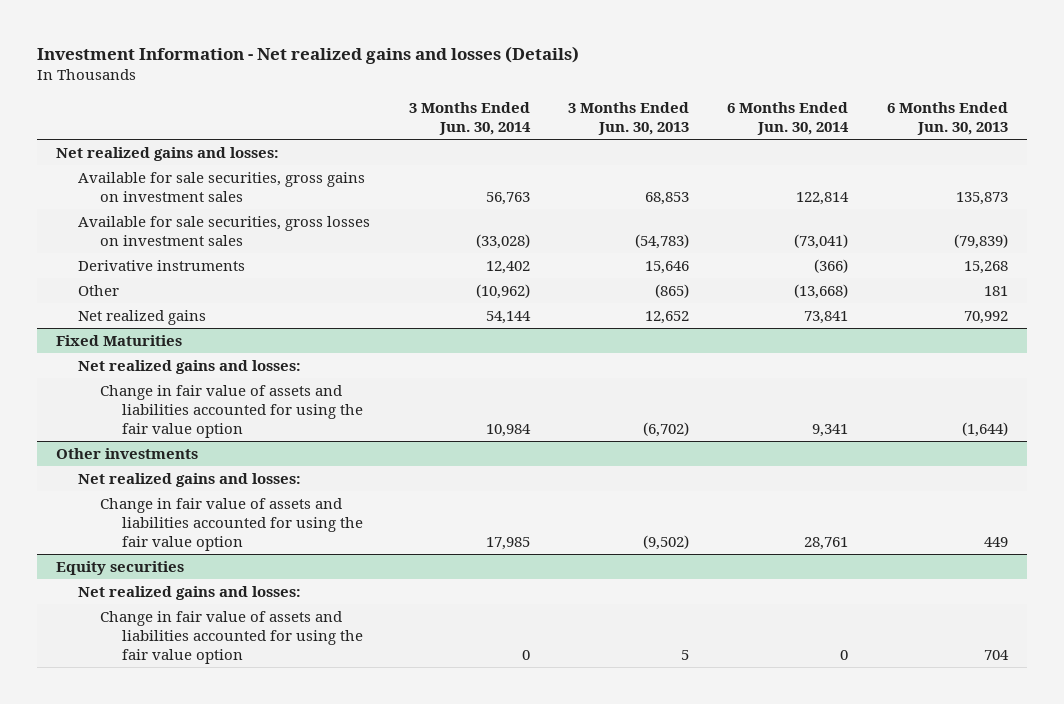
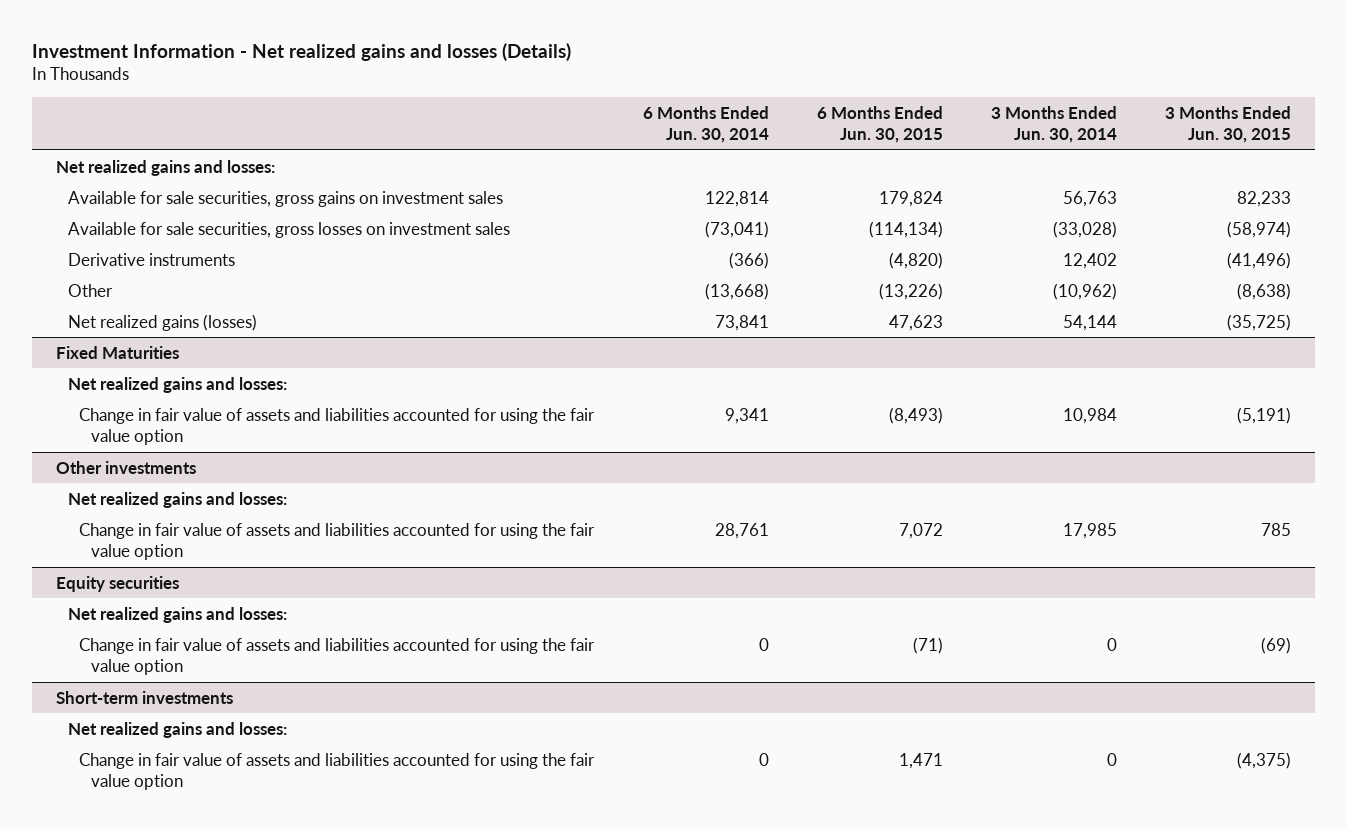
[567,102,689,136] 3 Months Ended Jun. 30, 2013 -> none
[886,102,1008,136] 6 Months Ended Jun. 30, 2013 -> none
none -> [816,105,943,144] 6 Months Ended Jun. 30, 2015
none -> [1165,105,1292,144] 3 Months Ended Jun. 30, 2015
[78,309,207,325] Net realized gains -> [67,313,257,331] Net realized gains (losses)
none -> [55,690,233,704] Short-term investments
none -> [67,721,287,738] Net realized gains and losses:
none -> [79,752,596,791] Change in fair value of assets and liabilities accounted for using the fair value option

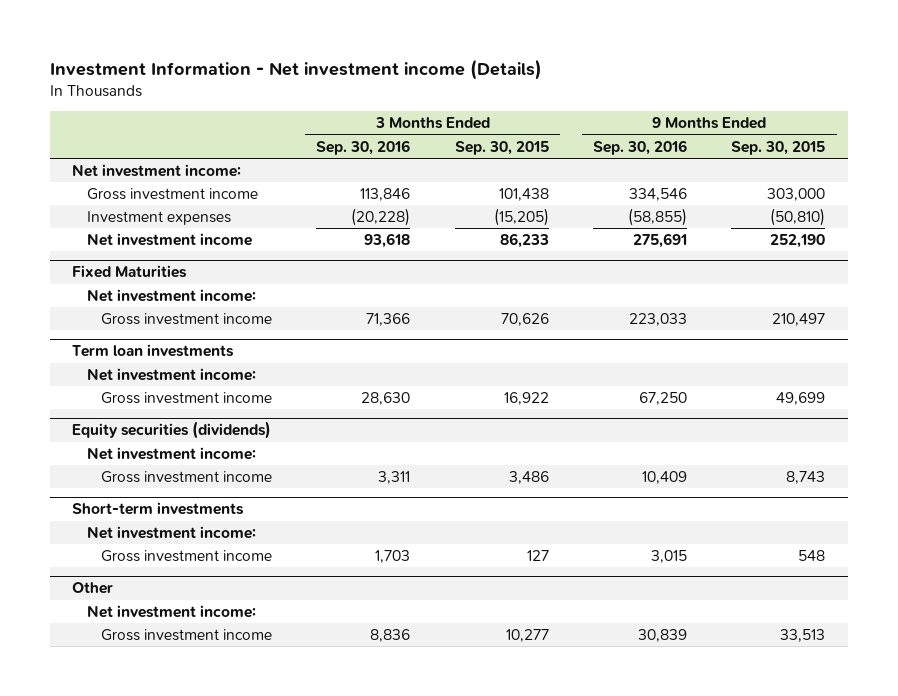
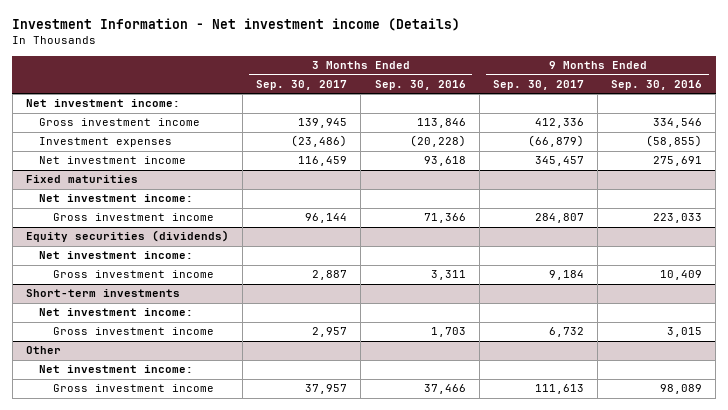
[454,140,549,155] Sep. 30, 2015 -> none
[731,140,826,155] Sep. 30, 2015 -> none
none -> [256,79,348,90] Sep. 30, 2017
none -> [492,79,584,90] Sep. 30, 2017
[72,265,188,279] Fixed Maturities -> [25,175,138,184] Fixed maturities
[72,344,235,358] Term loan investments -> none
[86,368,256,382] Net investment income: -> none
[101,392,273,405] Gross investment income -> none
[370,629,411,643] 8,836 -> [423,384,466,395] 37,466
[638,629,688,643] 30,839 -> [660,384,703,395] 98,089

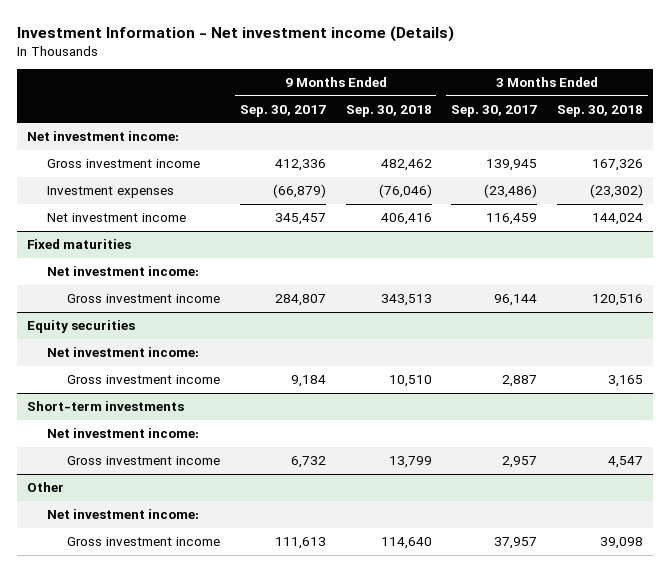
[374,79,466,90] Sep. 30, 2016 -> none
[611,79,703,90] Sep. 30, 2016 -> none
none -> [345,105,432,118] Sep. 30, 2018
none -> [557,105,644,118] Sep. 30, 2018
[25,230,229,243] Equity securities (dividends) -> [26,320,135,334] Equity securities

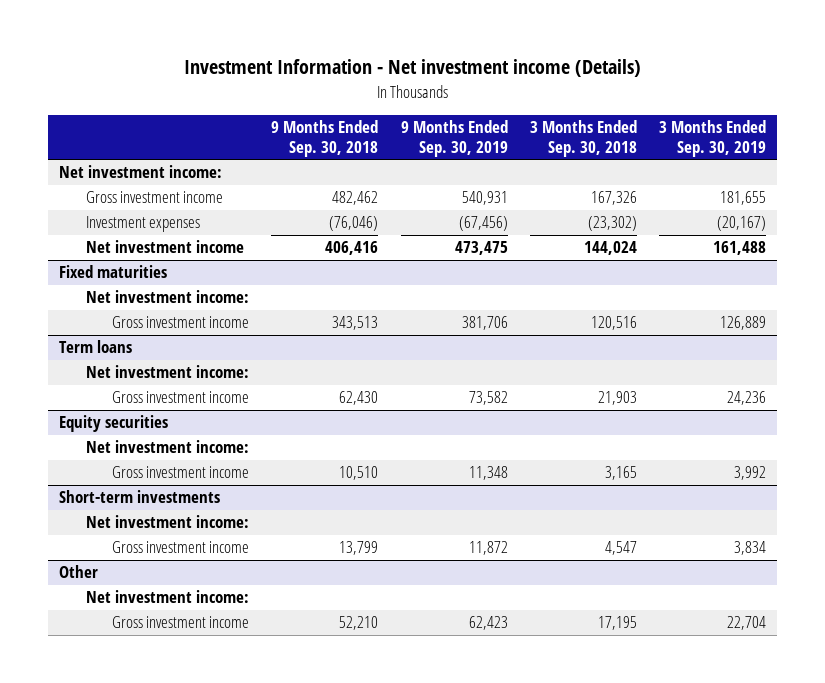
[239,105,326,118] Sep. 30, 2017 -> none
[451,105,538,118] Sep. 30, 2017 -> none
none -> [400,120,508,158] 9 Months Ended Sep. 30, 2019
none -> [658,120,766,158] 3 Months Ended Sep. 30, 2019
none -> [59,340,133,354] Term loans
none -> [85,365,249,379] Net investment income:
none -> [112,391,250,404] Gross investment income
[380,537,432,550] 114,640 -> [339,616,379,631] 52,210
[600,537,644,550] 39,098 -> [597,616,637,631] 17,195

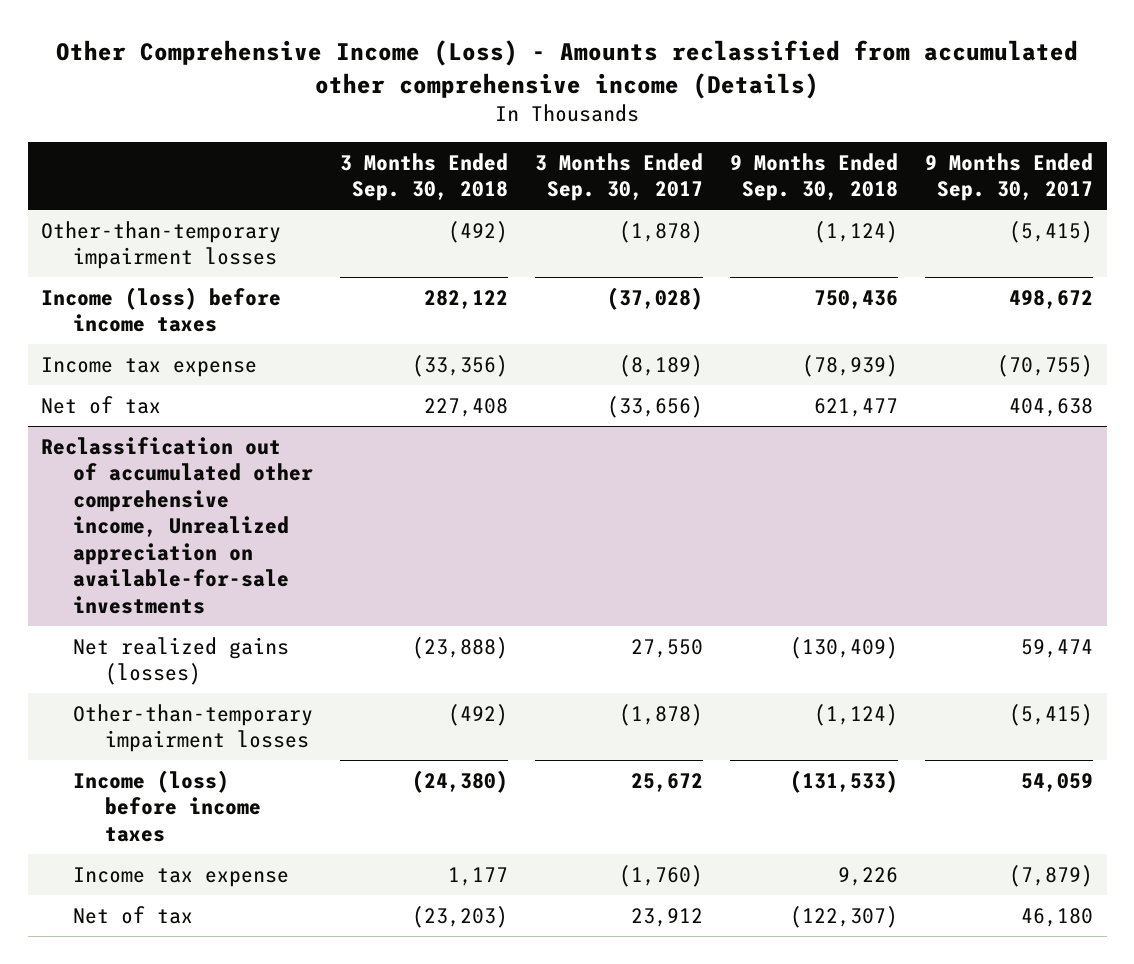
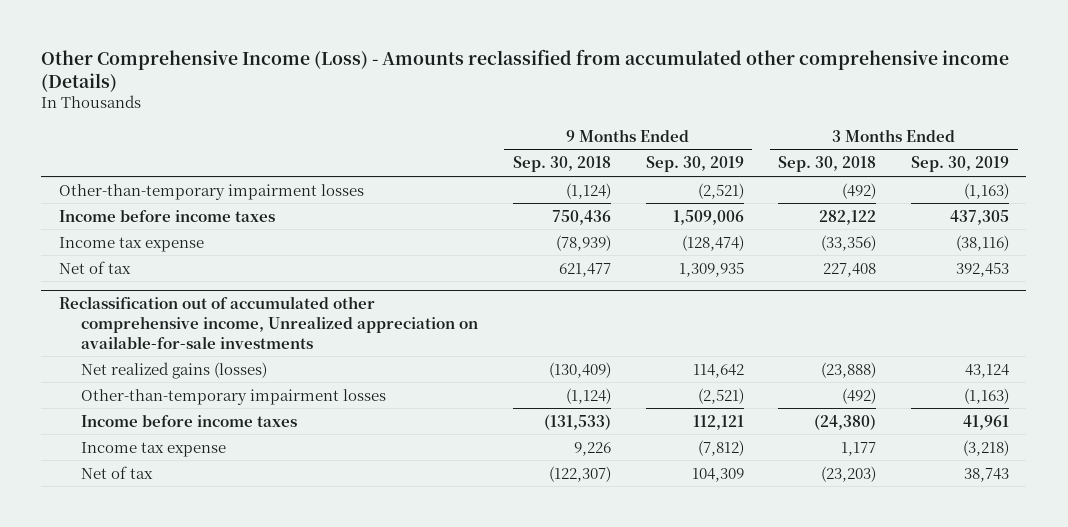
[535,152,704,202] 3 Months Ended Sep. 30, 2017 -> none
[925,152,1094,202] 9 Months Ended Sep. 30, 2017 -> none
none -> [645,156,744,173] Sep. 30, 2019
none -> [911,156,1010,173] Sep. 30, 2019
[41,286,282,333] Income (loss) before income taxes -> [58,209,275,222] Income before income taxes
[73,769,262,842] Income (loss) before income taxes -> [81,414,298,427] Income before income taxes

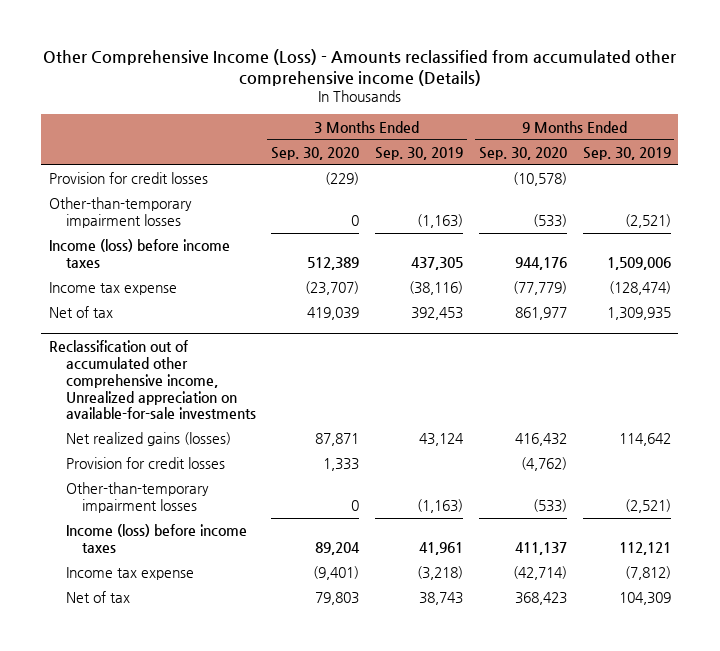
[512,156,611,173] Sep. 30, 2018 -> none
[778,156,877,173] Sep. 30, 2018 -> none
none -> [271,146,360,160] Sep. 30, 2020
none -> [478,146,567,160] Sep. 30, 2020
none -> [49,172,209,185] Provision for credit losses
[58,209,275,222] Income before income taxes -> [49,239,231,269] Income (loss) before income taxes
none -> [65,457,225,470] Provision for credit losses
[81,414,298,427] Income before income taxes -> [65,524,247,554] Income (loss) before income taxes

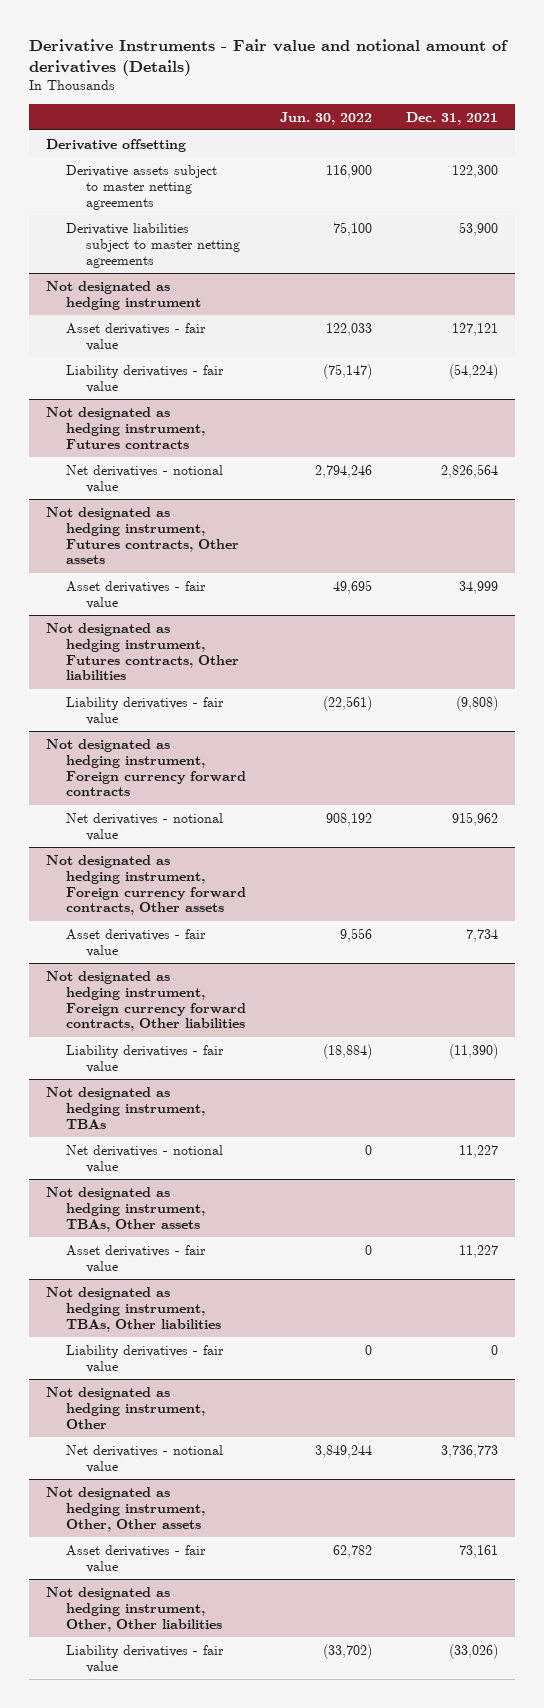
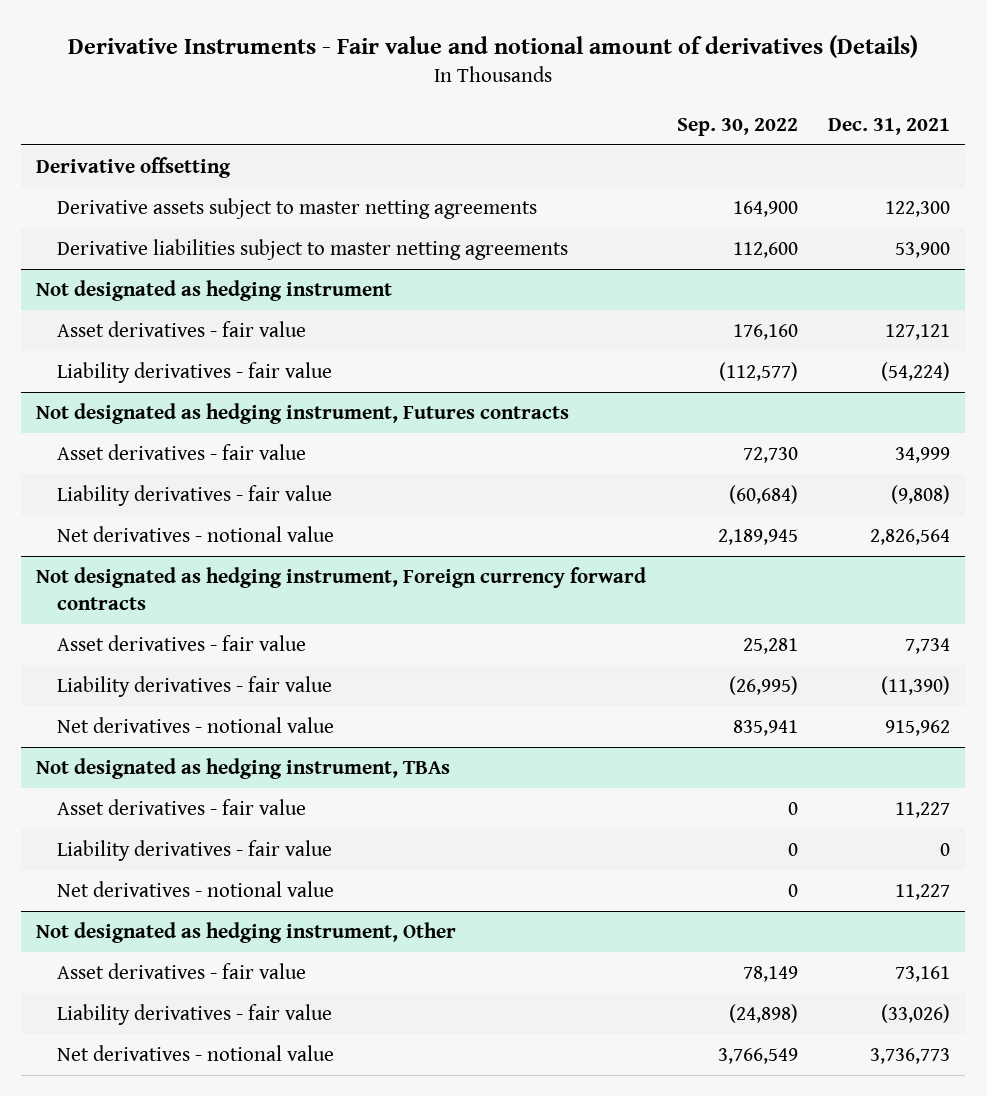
[279,111,372,125] Jun. 30, 2022 -> none
none -> [676,117,798,136] Sep. 30, 2022
[46,506,240,565] Not designated as hedging instrument, Futures contracts, Other assets -> none
[46,622,240,681] Not designated as hedging instrument, Futures contracts, Other liabilities -> none
[66,464,224,493] Net derivatives - notional value -> [56,526,334,543] Net derivatives - notional value
[46,854,247,916] Not designated as hedging instrument, Foreign currency forward contracts, Other assets -> none
[46,970,247,1032] Not designated as hedging instrument, Foreign currency forward contracts, Other liabilities -> none
[66,812,224,841] Net derivatives - notional value -> [56,717,334,734] Net derivatives - notional value
[46,1186,206,1232] Not designated as hedging instrument, TBAs, Other assets -> none
[46,1286,222,1332] Not designated as hedging instrument, TBAs, Other liabilities -> none
[66,1144,224,1173] Net derivatives - notional value -> [56,881,334,898] Net derivatives - notional value
[46,1486,206,1532] Not designated as hedging instrument, Other, Other assets -> none
[46,1586,223,1632] Not designated as hedging instrument, Other, Other liabilities -> none
[66,1444,224,1473] Net derivatives - notional value -> [56,1045,334,1062] Net derivatives - notional value

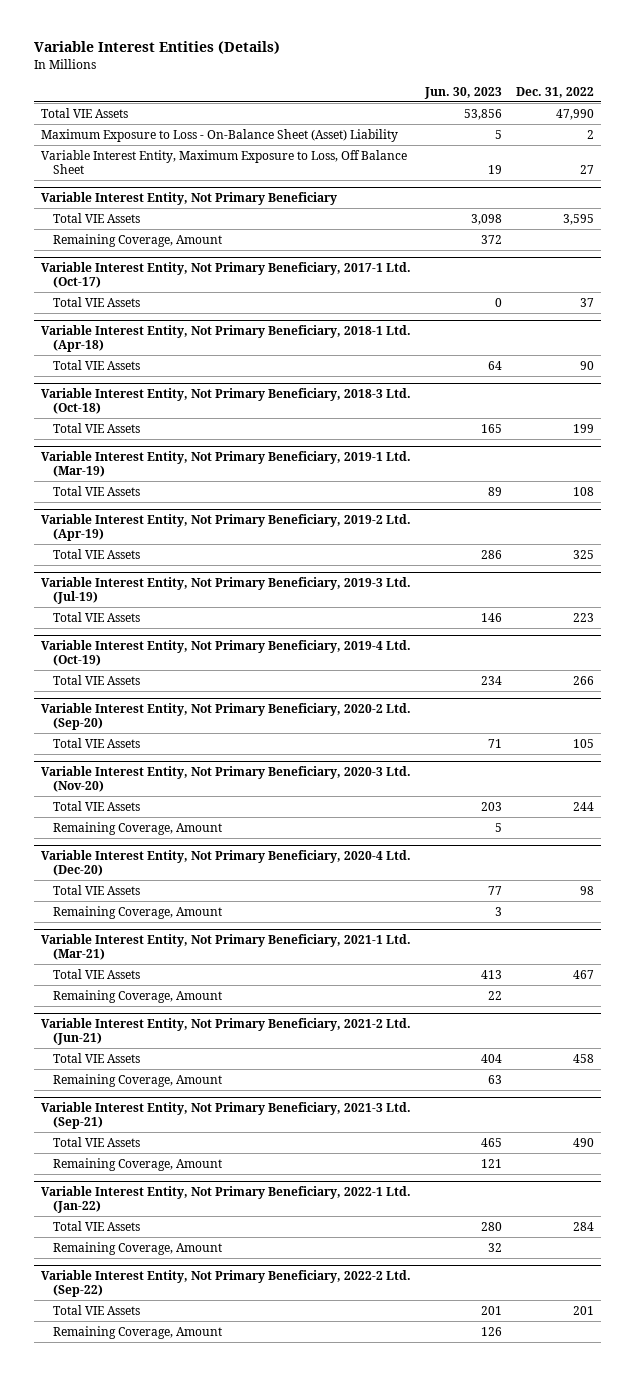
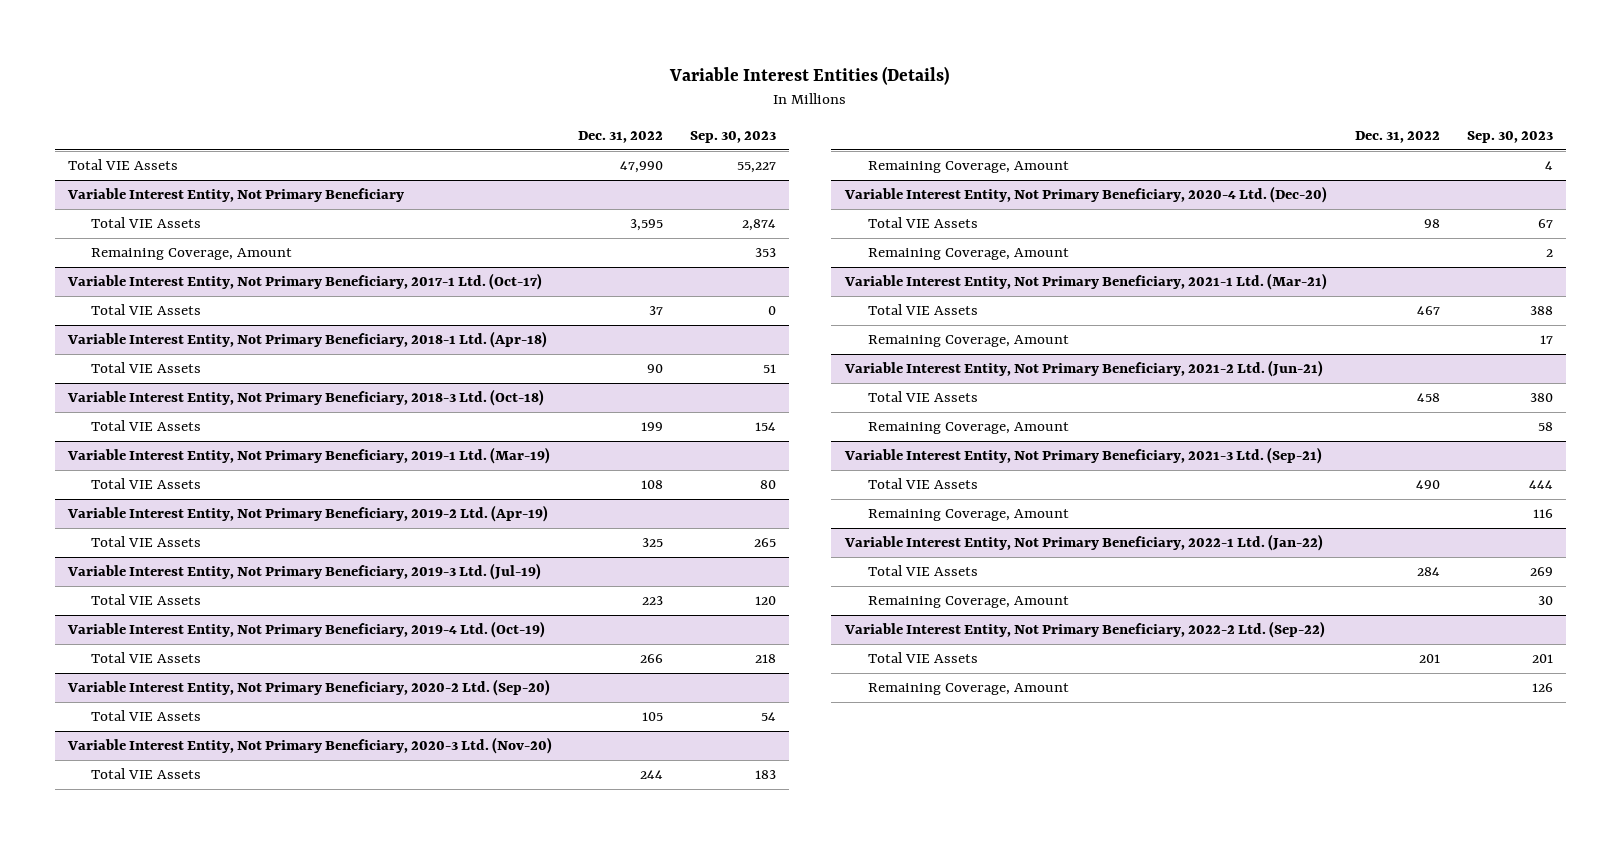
[423,86,502,99] Jun. 30, 2023 -> none
none -> [689,131,776,144] Sep. 30, 2023
[40,128,398,142] Maximum Exposure to Loss - On-Balance Sheet (Asset) Liability -> none
[40,149,407,175] Variable Interest Entity, Maximum Exposure to Loss, Off Balance Sheet -> none

